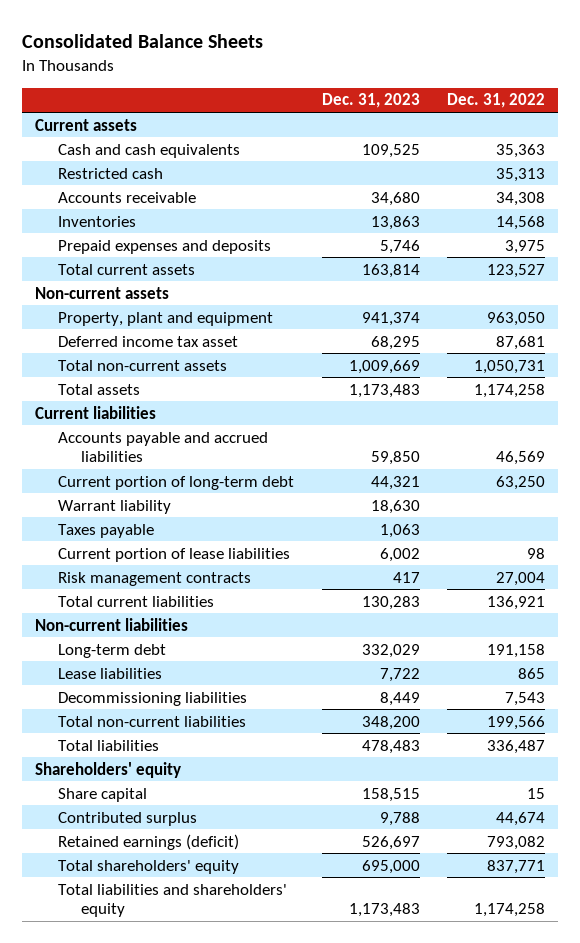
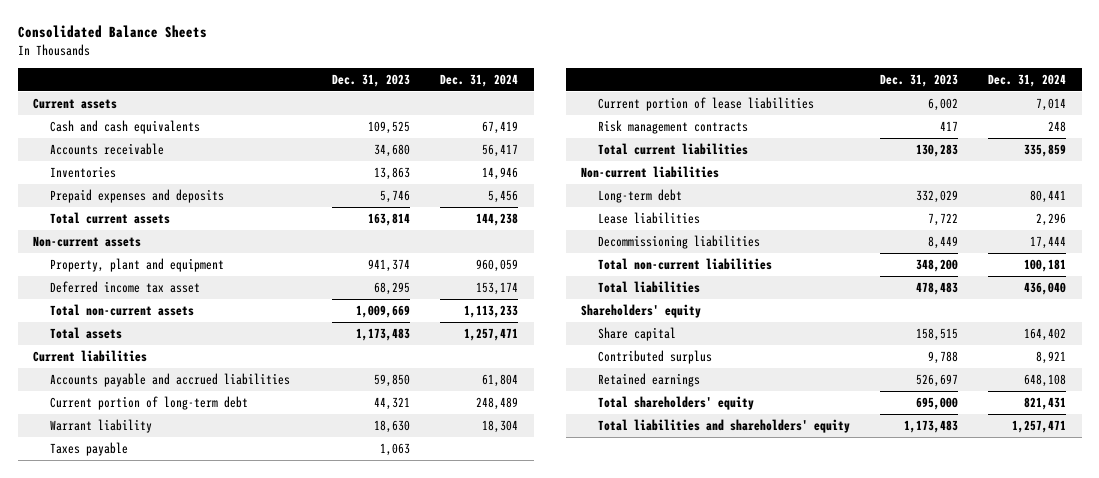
[446,93,545,109] Dec. 31, 2022 -> none
none -> [440,73,519,87] Dec. 31, 2024
[58,167,164,179] Restricted cash -> none
[58,833,240,850] Retained earnings (deficit) -> [597,373,700,388] Retained earnings

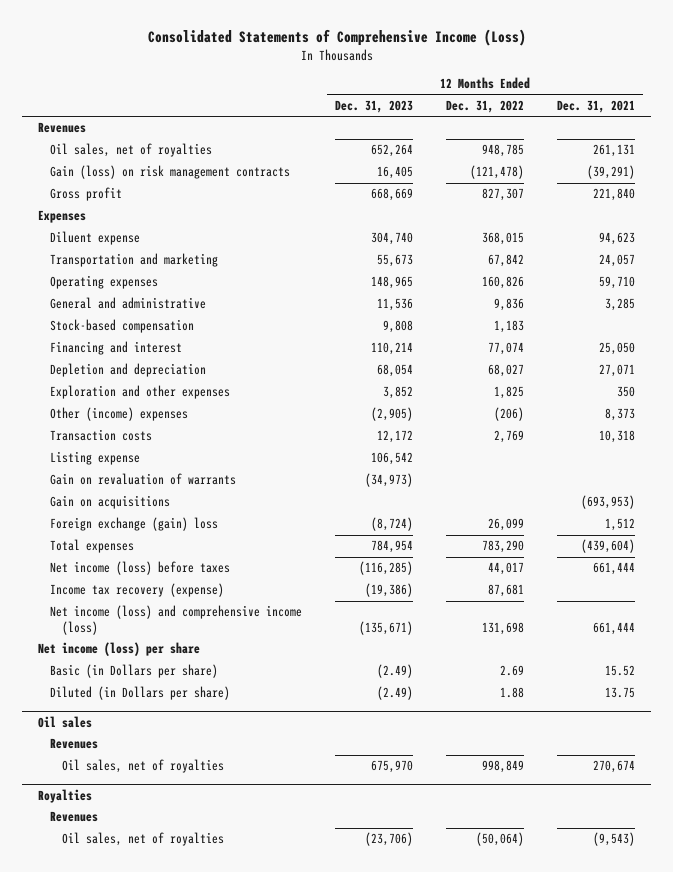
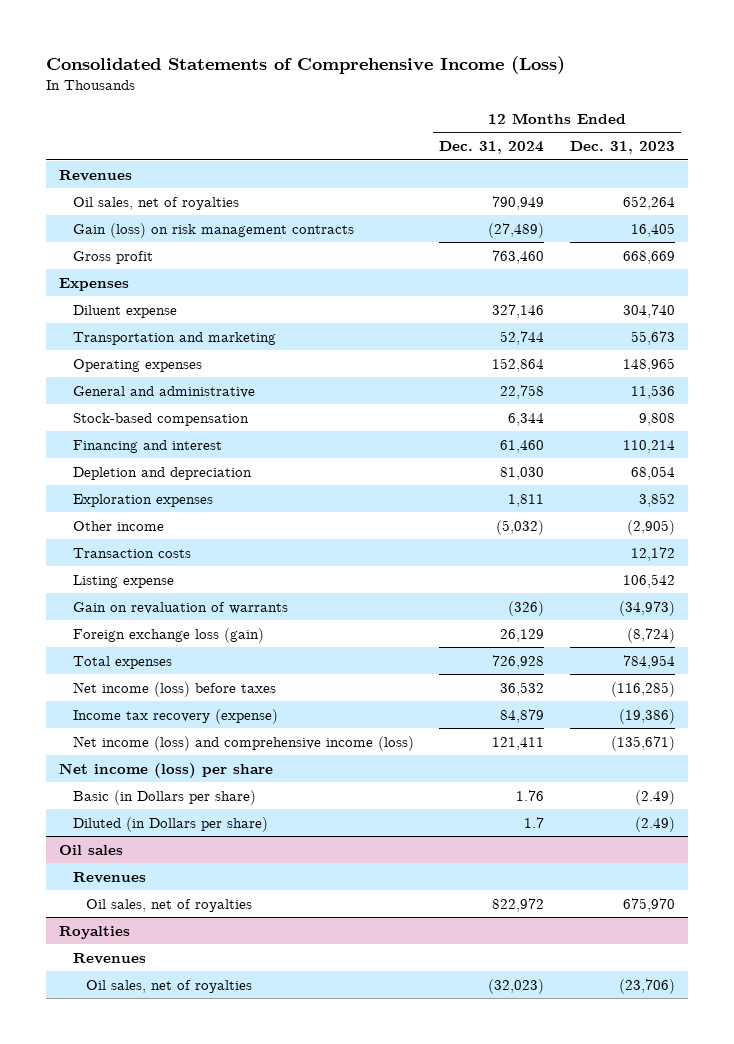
[445,99,524,113] Dec. 31, 2022 -> none
[556,99,635,113] Dec. 31, 2021 -> none
none -> [439,141,545,155] Dec. 31, 2024
[50,385,231,400] Exploration and other expenses -> [72,493,213,507] Exploration expenses
[50,407,189,422] Other (income) expenses -> [72,520,164,531] Other income
[50,495,171,510] Gain on acquisitions -> none
[50,517,219,532] Foreign exchange (gain) loss -> [72,627,264,643] Foreign exchange loss (gain)

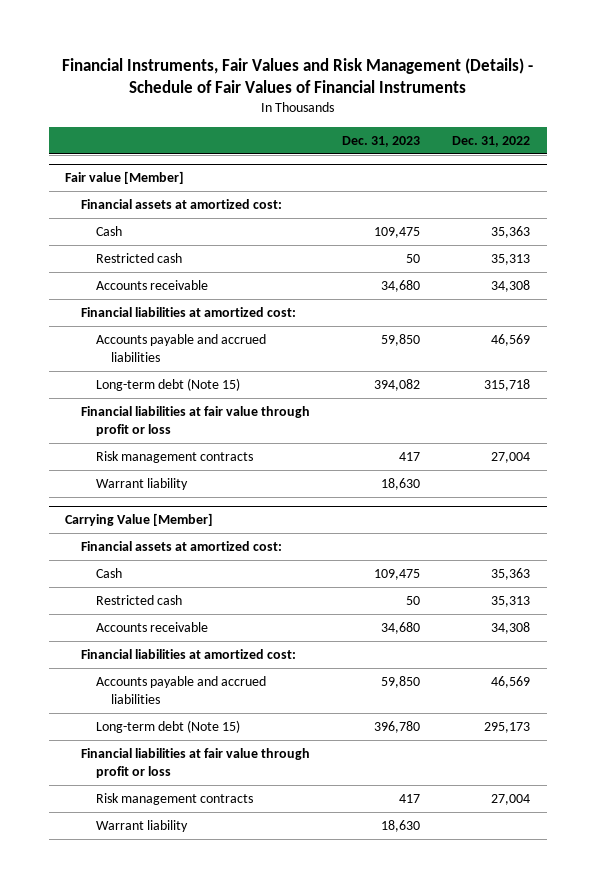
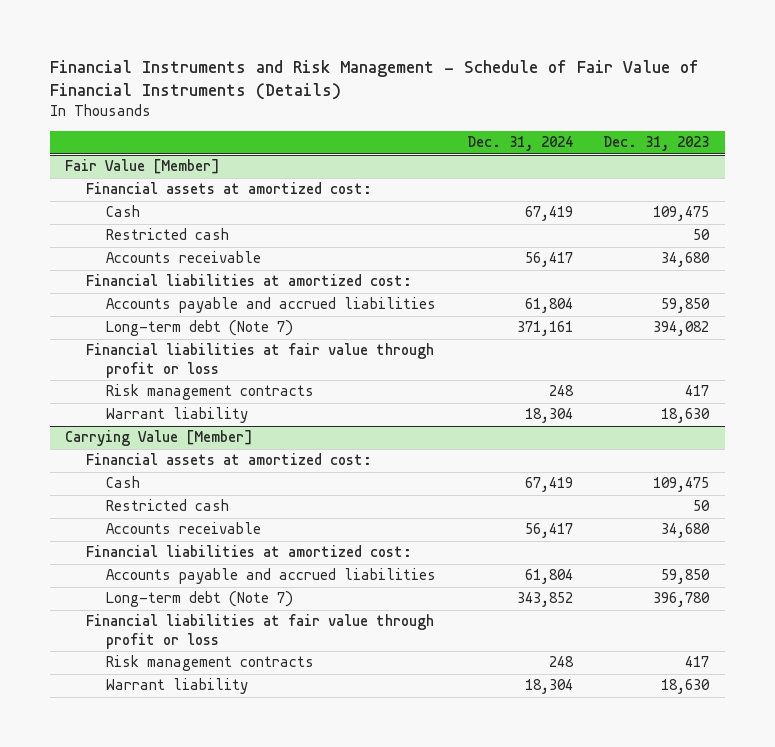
[61,58,533,94] Financial Instruments, Fair Values and Risk Management (Details) - Schedule of Fair Values of Financial Instruments -> [50,60,700,101] Financial Instruments and Risk Management - Schedule of Fair Value of Financial Instruments (Details)
[452,135,531,147] Dec. 31, 2022 -> none
none -> [466,136,573,152] Dec. 31, 2024
[65,171,185,185] Fair value [Member] -> [65,159,221,175] Fair Value [Member]
[95,378,240,392] Long-term debt (Note 15) -> [106,320,294,337] Long-term debt (Note 7)
[95,720,240,734] Long-term debt (Note 15) -> [106,591,294,608] Long-term debt (Note 7)

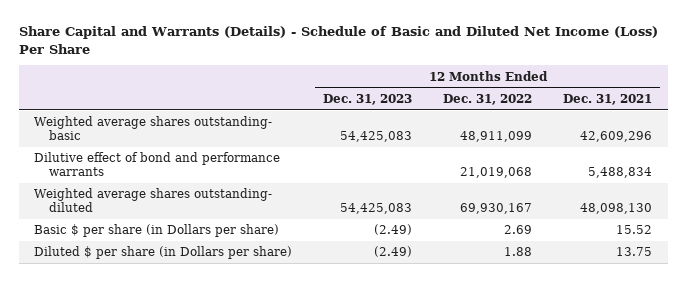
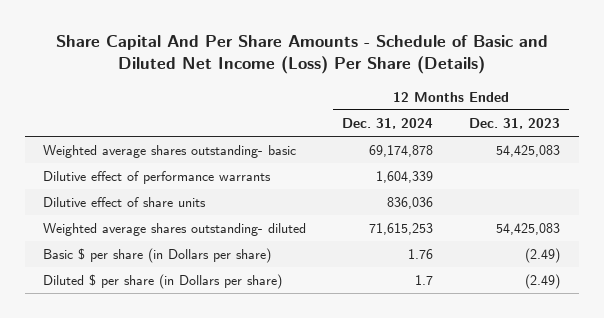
[18,26,658,54] Share Capital and Warrants (Details) - Schedule of Basic and Diluted Net Income (Loss) Per Share -> [55,35,548,75] Share Capital And Per Share Amounts - Schedule of Basic and Diluted Net Income (Loss) Per Share (Details)
[443,93,533,105] Dec. 31, 2022 -> none
[563,93,653,105] Dec. 31, 2021 -> none
none -> [342,118,434,130] Dec. 31, 2024
[34,152,281,177] Dilutive effect of bond and performance warrants -> [43,171,272,185] Dilutive effect of performance warrants
none -> [43,197,207,208] Dilutive effect of share units

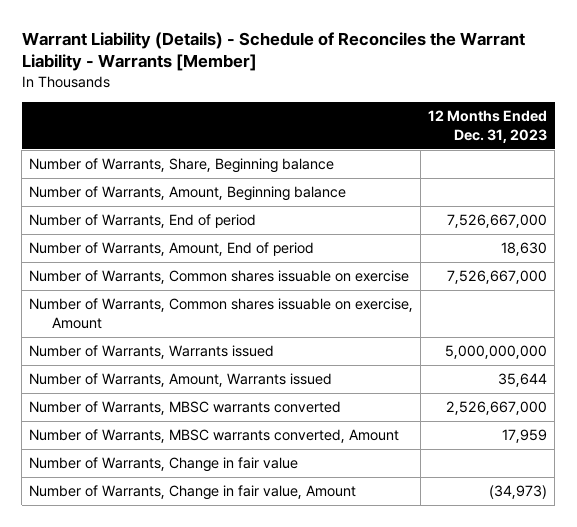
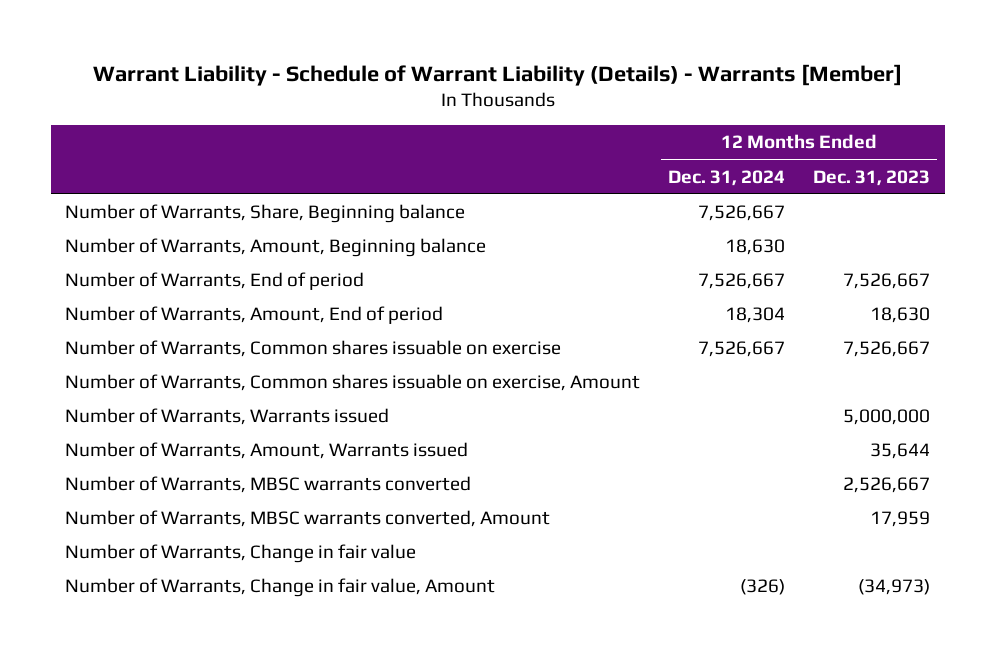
[21,31,525,72] Warrant Liability (Details) - Schedule of Reconciles the Warrant Liability - Warrants [Member] -> [92,63,902,86] Warrant Liability - Schedule of Warrant Liability (Details) - Warrants [Member]
none -> [668,169,786,186] Dec. 31, 2024
[447,214,548,229] 7,526,667,000 -> [843,273,931,290] 7,526,667
[447,270,548,285] 7,526,667,000 -> [843,341,931,358] 7,526,667
[445,345,548,360] 5,000,000,000 -> [843,409,931,426] 5,000,000
[446,401,548,416] 2,526,667,000 -> [843,477,931,494] 2,526,667

